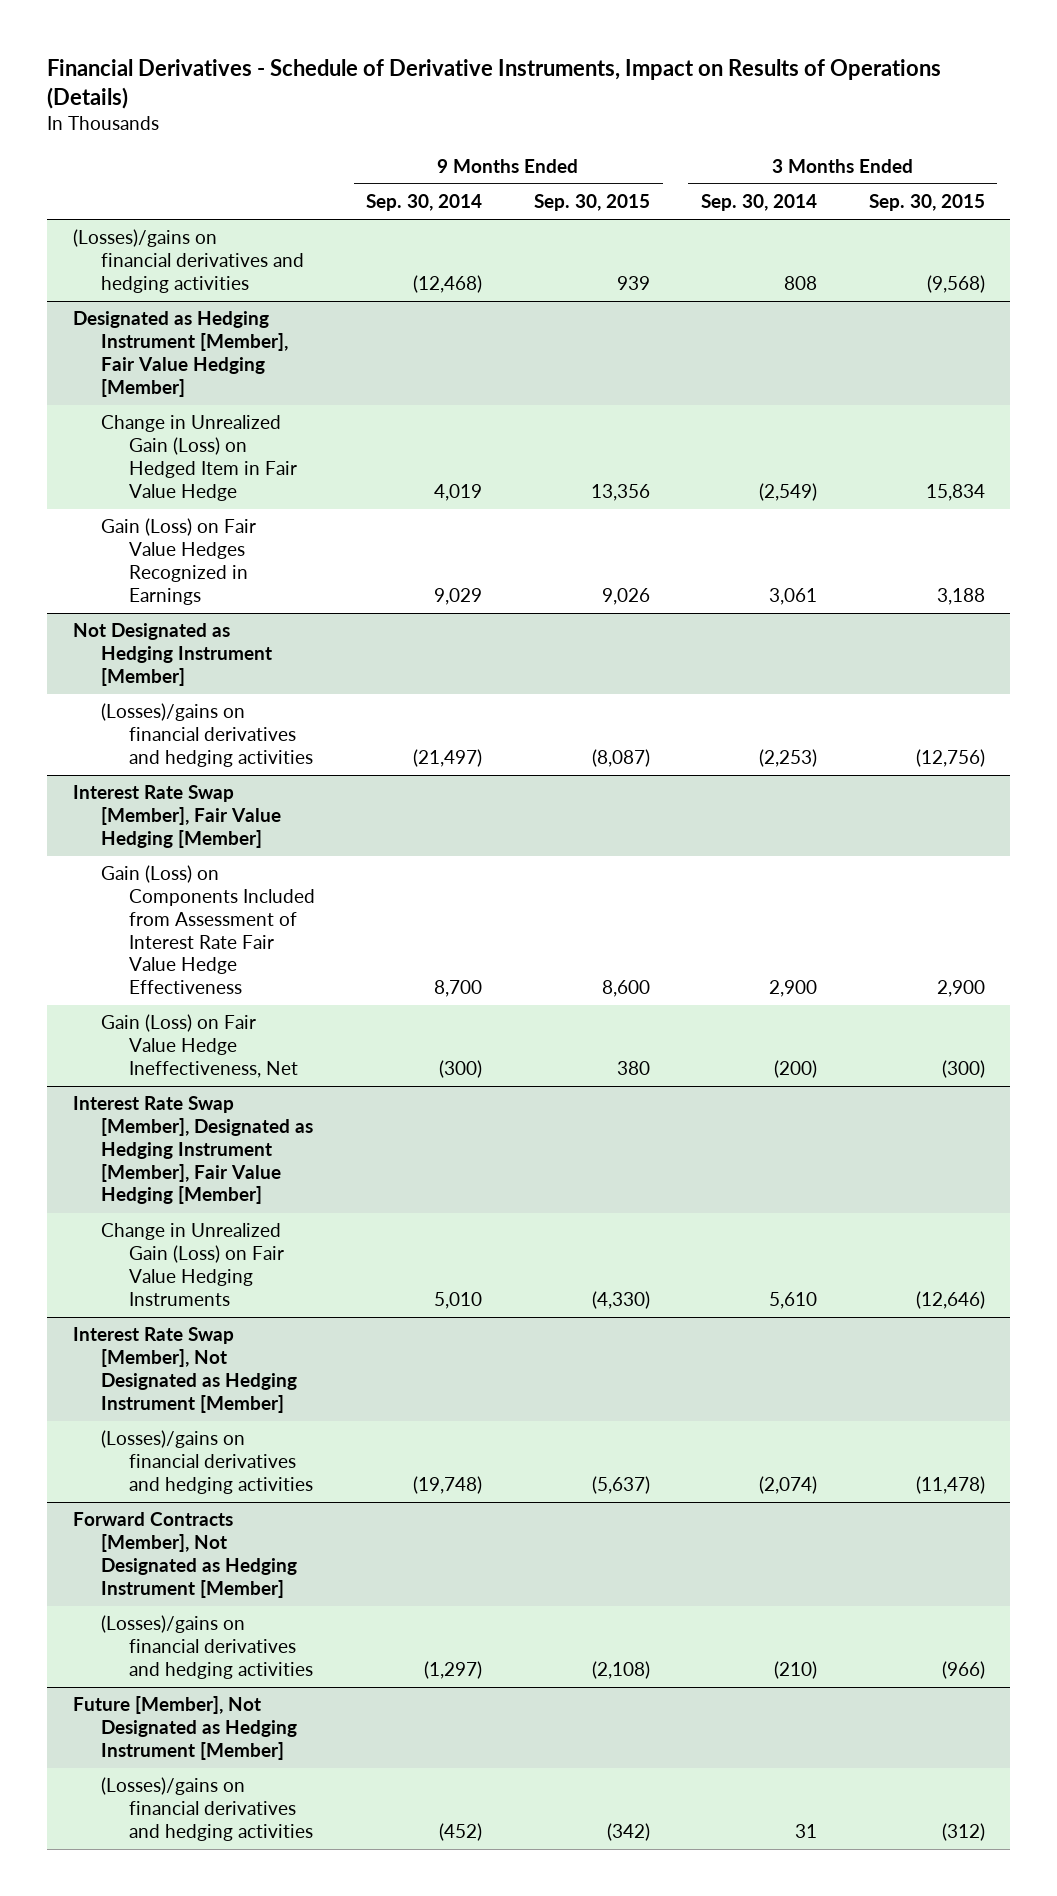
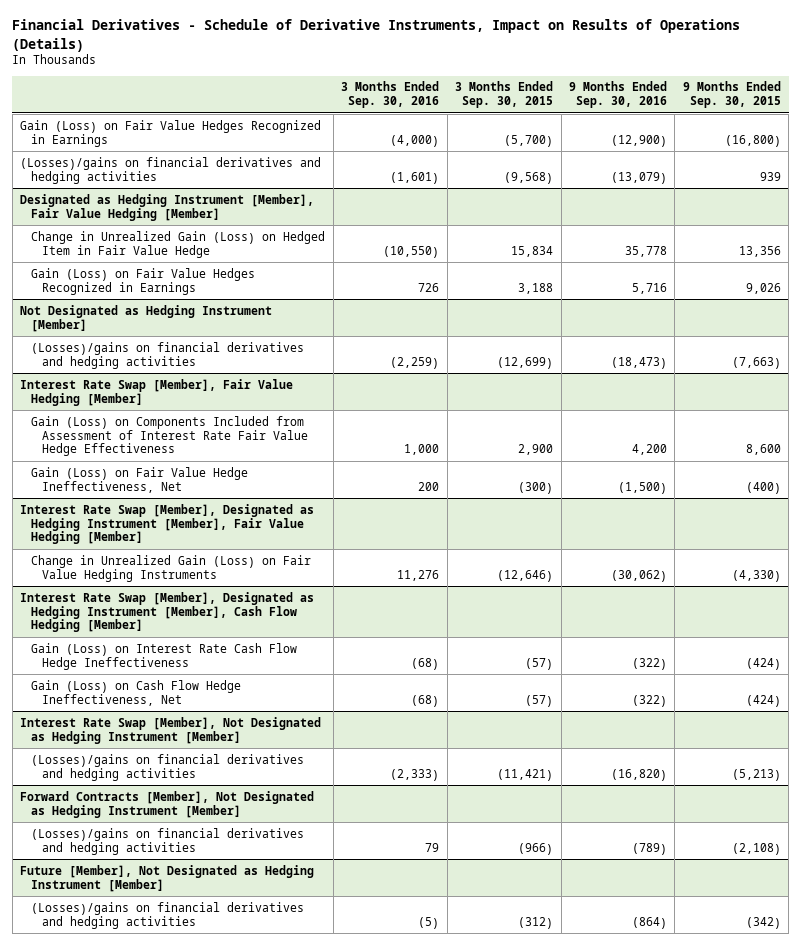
[366,194,483,212] Sep. 30, 2014 -> none
[701,194,818,212] Sep. 30, 2014 -> none
none -> [341,81,440,109] 3 Months Ended Sep. 30, 2016
none -> [568,81,667,109] 9 Months Ended Sep. 30, 2016
none -> [20,119,322,147] Gain (Loss) on Fair Value Hedges Recognized in Earnings
[591,748,650,767] (8,087) -> [731,356,781,369] (7,663)
[915,748,985,767] (12,756) -> [497,356,554,369] (12,699)
[616,1060,650,1075] 380 -> [745,481,781,494] (400)
none -> [20,591,315,633] Interest Rate Swap [Member], Designated as Hedging Instrument [Member], Cash Flow Hedging [Member]
none -> [31,642,298,670] Gain (Loss) on Interest Rate Cash Flow Hedge Ineffectiveness
none -> [31,679,242,706] Gain (Loss) on Cash Flow Hedge Ineffectiveness, Net
[591,1475,650,1494] (5,637) -> [731,768,781,781] (5,213)
[915,1475,985,1494] (11,478) -> [497,768,554,781] (11,421)

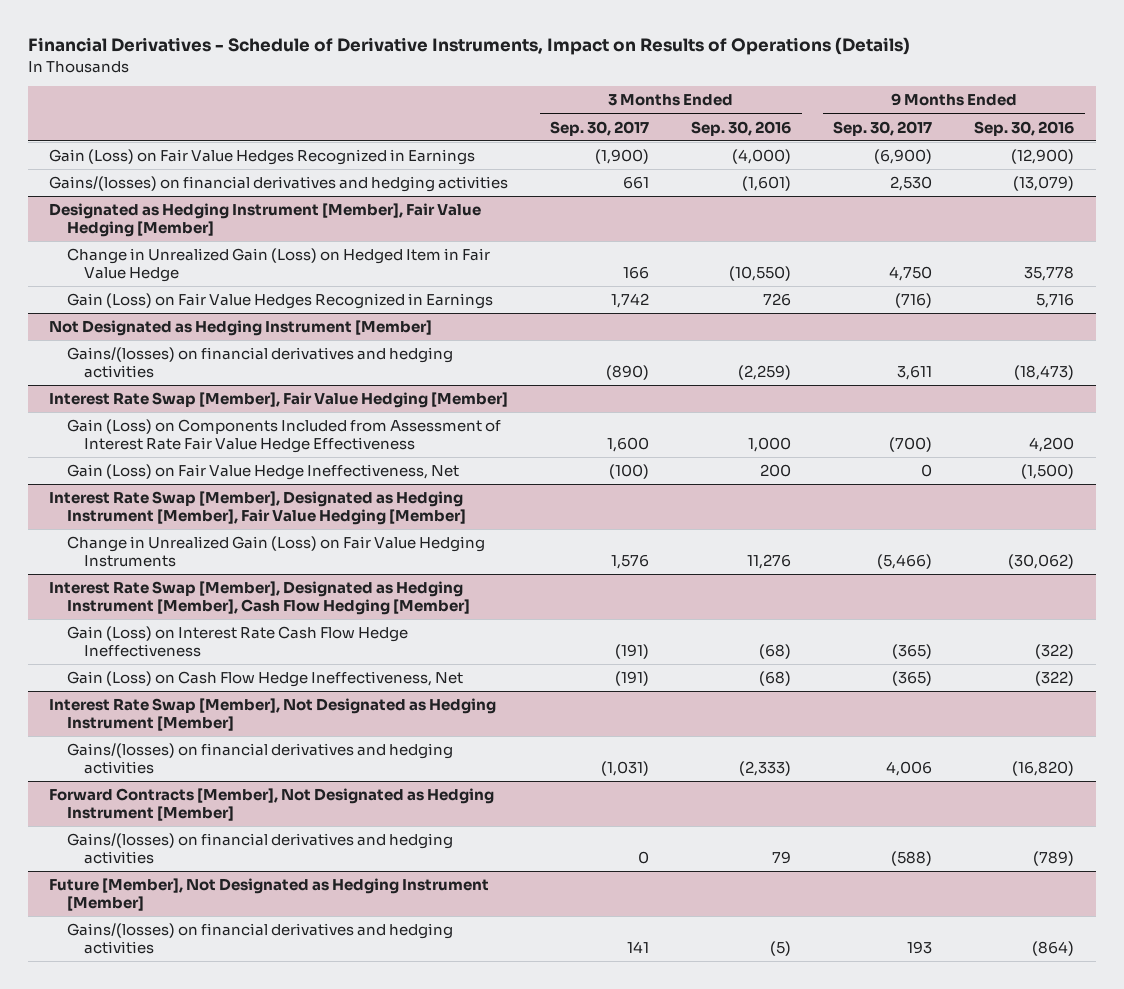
[455,81,554,109] 3 Months Ended Sep. 30, 2015 -> none
[682,81,781,109] 9 Months Ended Sep. 30, 2015 -> none
none -> [550,120,650,136] Sep. 30, 2017
none -> [833,120,933,136] Sep. 30, 2017
[20,156,322,184] (Losses)/gains on financial derivatives and hedging activities -> [49,176,509,193] Gains/(losses) on financial derivatives and hedging activities
[31,341,305,369] (Losses)/gains on financial derivatives and hedging activities -> [66,347,453,378] Gains/(losses) on financial derivatives and hedging activities
[31,753,305,781] (Losses)/gains on financial derivatives and hedging activities -> [66,743,453,774] Gains/(losses) on financial derivatives and hedging activities
[31,827,305,855] (Losses)/gains on financial derivatives and hedging activities -> [66,833,453,864] Gains/(losses) on financial derivatives and hedging activities
[31,901,305,929] (Losses)/gains on financial derivatives and hedging activities -> [66,923,453,954] Gains/(losses) on financial derivatives and hedging activities

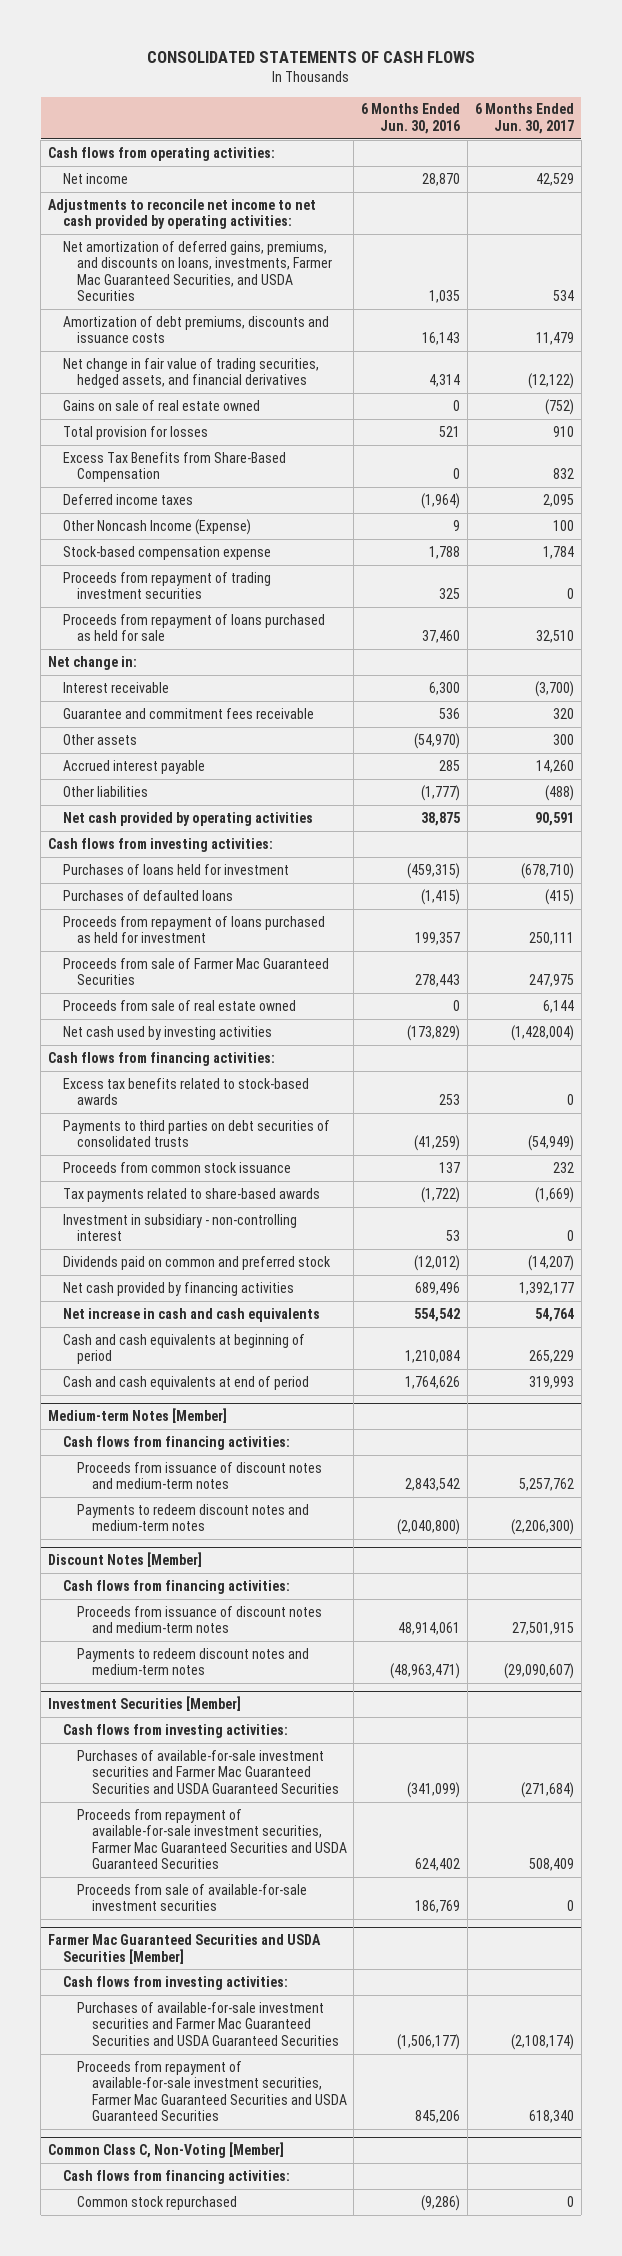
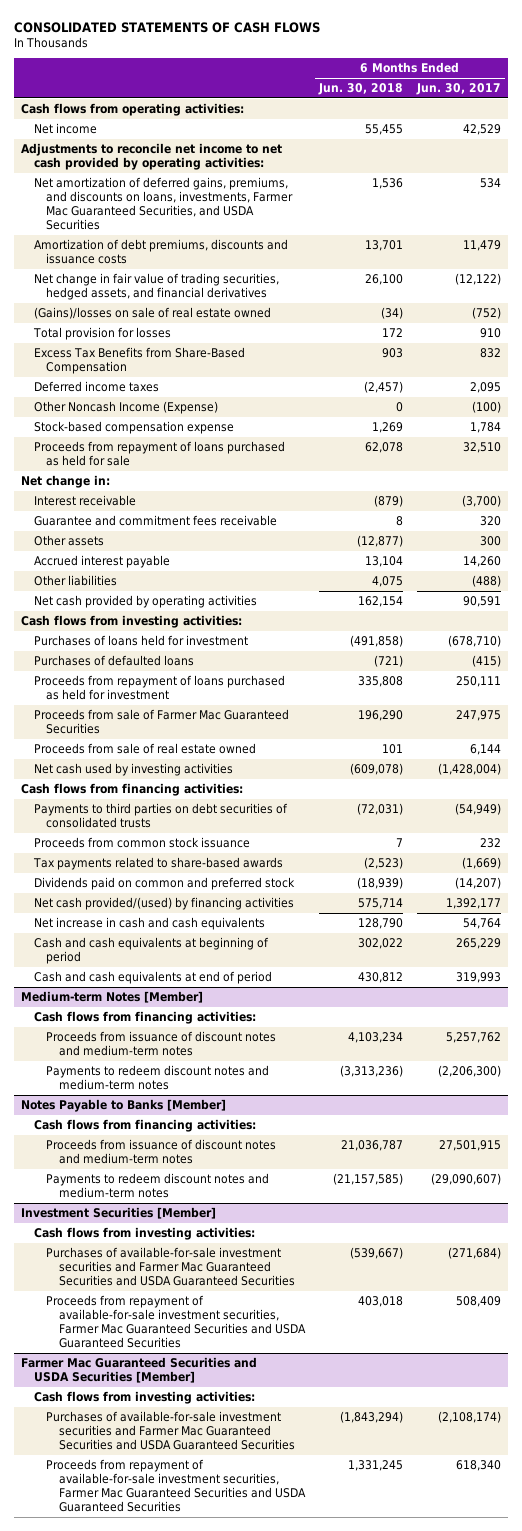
[361,103,461,134] 6 Months Ended Jun. 30, 2016 -> none
none -> [317,83,403,96] Jun. 30, 2018
[62,399,260,411] Gains on sale of real estate owned -> [33,307,271,320] (Gains)/losses on sale of real estate owned
[553,519,575,531] 100 -> [472,401,502,414] (100)
[62,571,271,600] Proceeds from repayment of trading investment securities -> none
[62,1077,309,1106] Excess tax benefits related to stock-based awards -> none
[62,1213,297,1242] Investment in subsidiary - non-controlling interest -> none
[62,1281,294,1296] Net cash provided by financing activities -> [33,897,294,911] Net cash provided/(used) by financing activities
[48,1552,203,1568] Discount Notes [Member] -> [21,1099,227,1113] Notes Payable to Banks [Member]
[77,1883,308,1912] Proceeds from sale of available-for-sale investment securities -> none
[48,2142,285,2159] Common Class C, Non-Voting [Member] -> none
[62,2169,290,2184] Cash flows from financing activities: -> none
[77,2195,238,2210] Common stock repurchased -> none

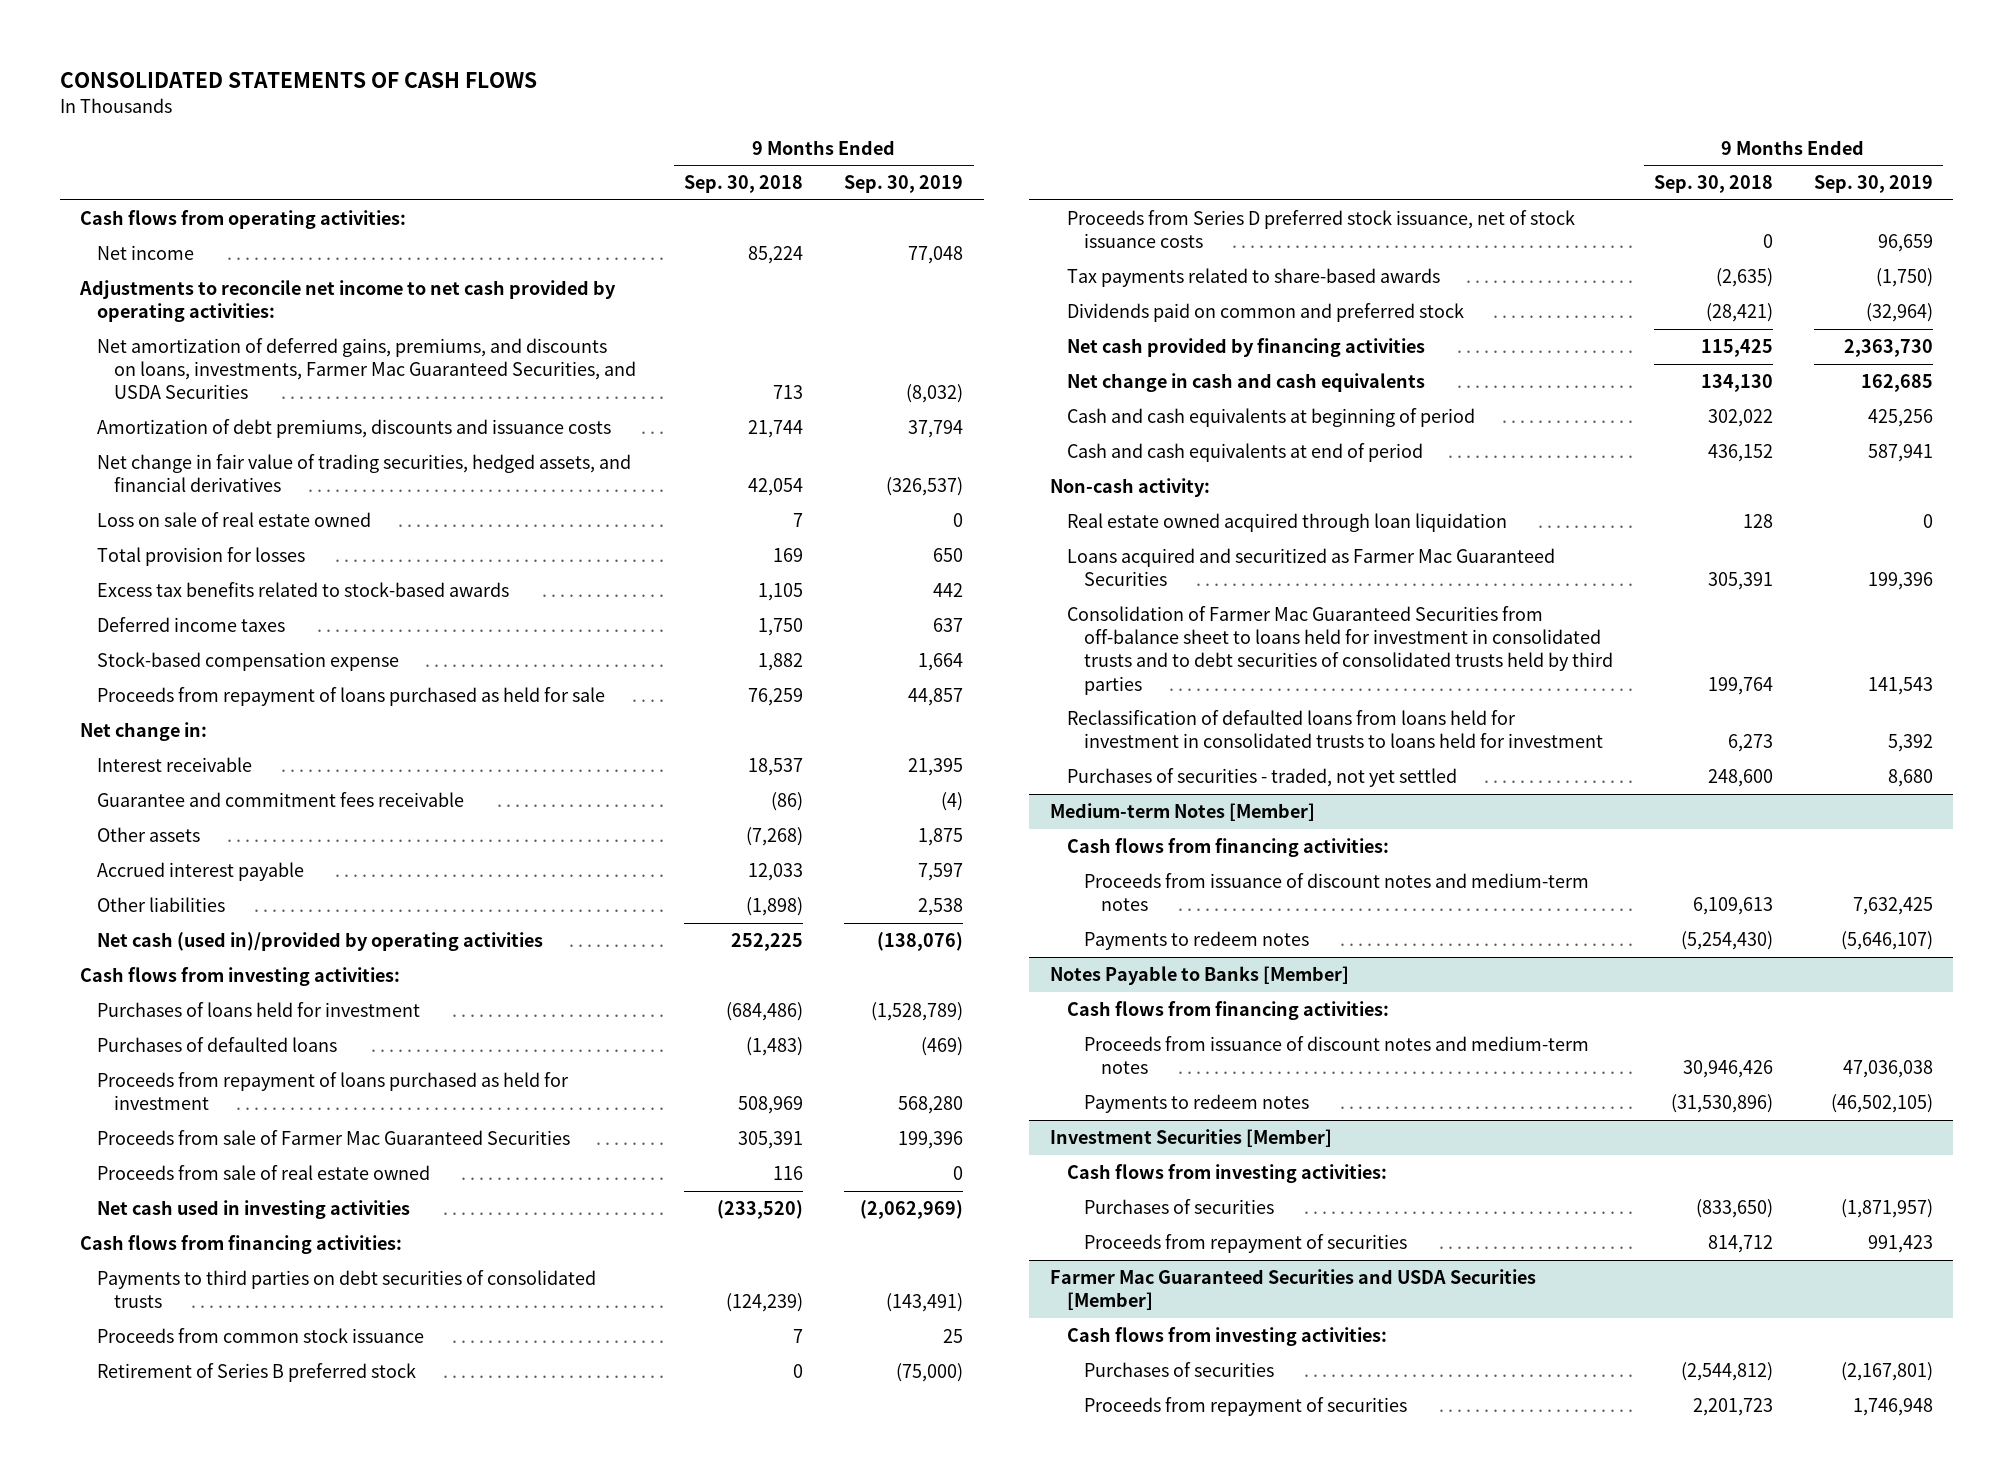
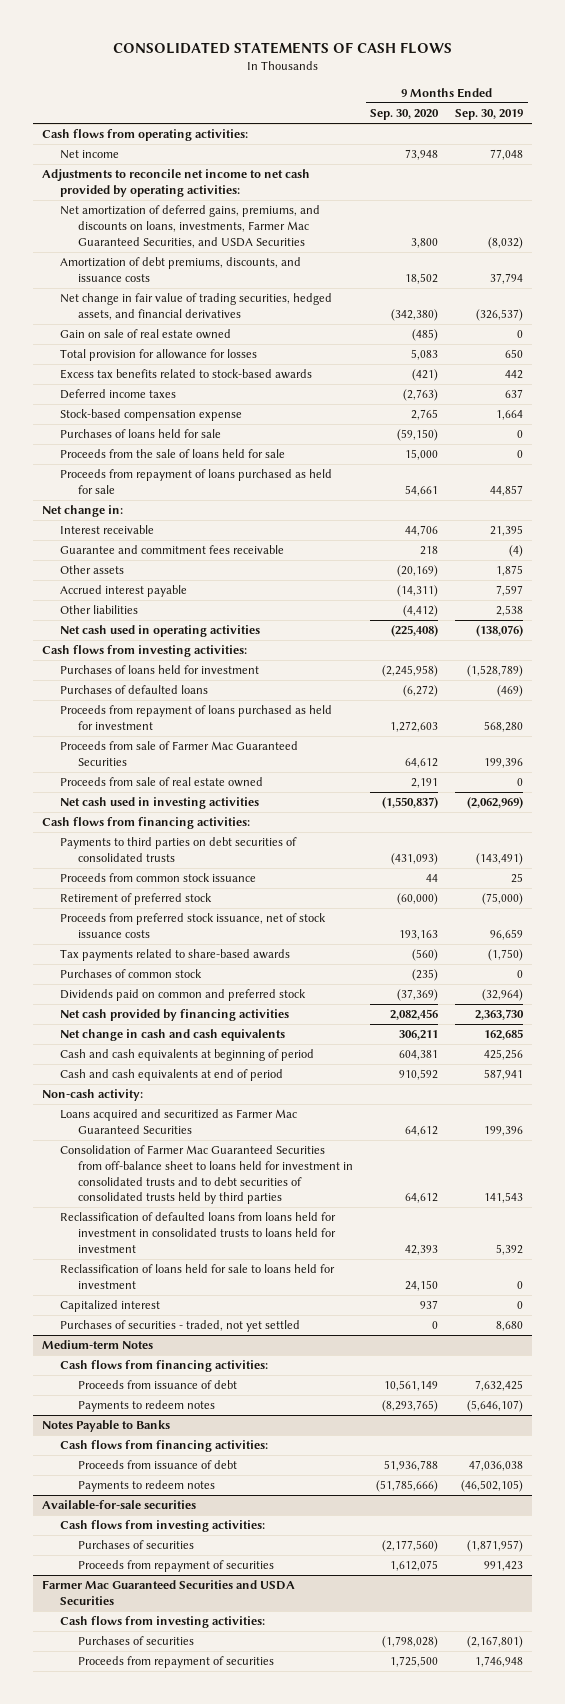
[684,175,804,194] Sep. 30, 2018 -> none
none -> [370,109,440,121] Sep. 30, 2020
[97,418,612,438] Amortization of debt premiums, discounts and issuance costs -> [59,257,301,282] Amortization of debt premiums, discounts, and issuance costs
[97,511,372,527] Loss on sale of real estate owned -> [59,329,231,340] Gain on sale of real estate owned
[97,546,306,566] Total provision for losses -> [59,349,257,362] Total provision for allowance for losses
none -> [59,429,221,439] Purchases of loans held for sale
none -> [59,449,285,459] Proceeds from the sale of loans held for sale
[97,931,544,951] Net cash (used in)/provided by operating activities -> [59,625,260,638] Net cash used in operating activities
[97,1362,417,1382] Retirement of Series B preferred stock -> [59,893,212,906] Retirement of preferred stock
[1066,209,1575,249] Proceeds from Series D preferred stock issuance, net of stock issuance costs -> [59,913,326,938] Proceeds from preferred stock issuance, net of stock issuance costs
none -> [59,969,202,979] Purchases of common stock
[1066,512,1507,532] Real estate owned acquired through loan liquidation -> none
none -> [59,1264,335,1289] Reclassification of loans held for sale to loans held for investment
none -> [59,1300,160,1313] Capitalized interest
[1049,802,1315,821] Medium-term Notes [Member] -> [41,1340,153,1350] Medium-term Notes
[1083,872,1589,912] Proceeds from issuance of discount notes and medium-term notes -> [77,1380,237,1390] Proceeds from issuance of debt
[1049,965,1349,985] Notes Payable to Banks [Member] -> [41,1420,170,1433] Notes Payable to Banks
[1083,1035,1589,1075] Proceeds from issuance of discount notes and medium-term notes -> [77,1460,237,1470] Proceeds from issuance of debt
[1049,1128,1332,1147] Investment Securities [Member] -> [41,1500,196,1511] Available-for-sale securities
[1049,1268,1536,1311] Farmer Mac Guaranteed Securities and USDA Securities [Member] -> [41,1580,295,1605] Farmer Mac Guaranteed Securities and USDA Securities

